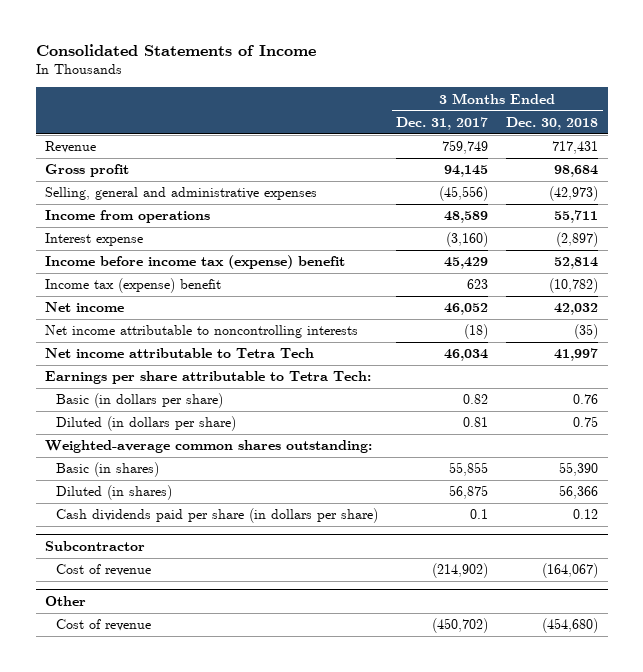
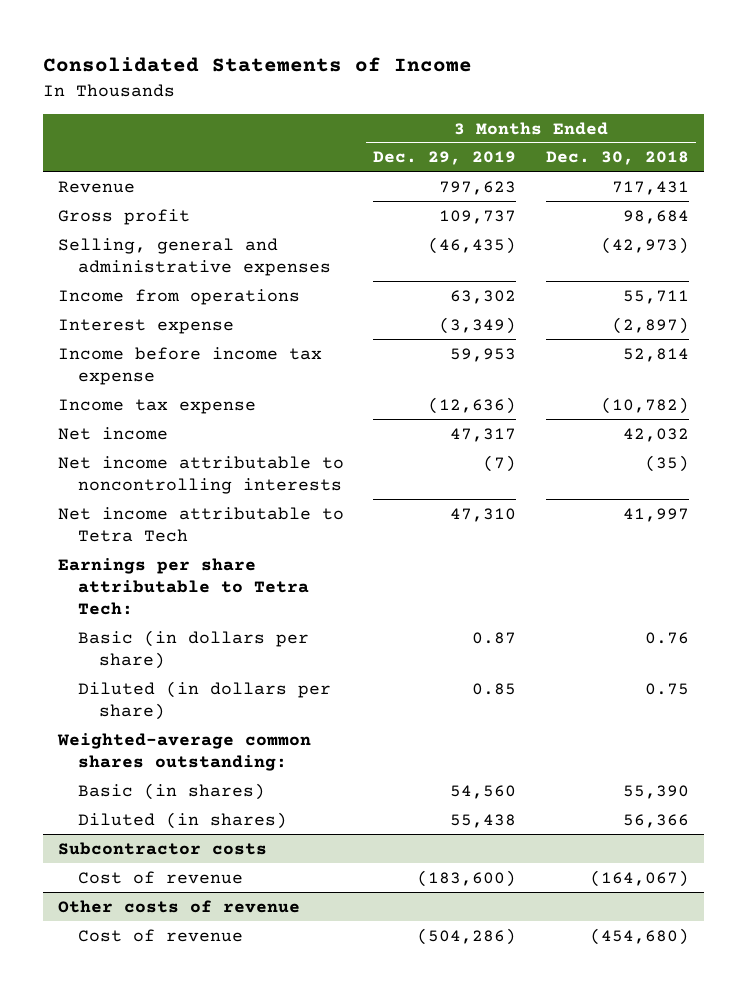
[396,116,489,130] Dec. 31, 2017 -> none
none -> [373,151,517,166] Dec. 29, 2019
[44,255,345,270] Income before income tax (expense) benefit -> [57,346,322,385] Income before income tax expense
[44,278,221,294] Income tax (expense) benefit -> [57,398,256,414] Income tax expense
[56,508,379,524] Cash dividends paid per share (in dollars per share) -> none
[44,540,145,551] Subcontractor -> [57,841,267,855] Subcontractor costs
[44,595,86,606] Other -> [57,899,300,913] Other costs of revenue

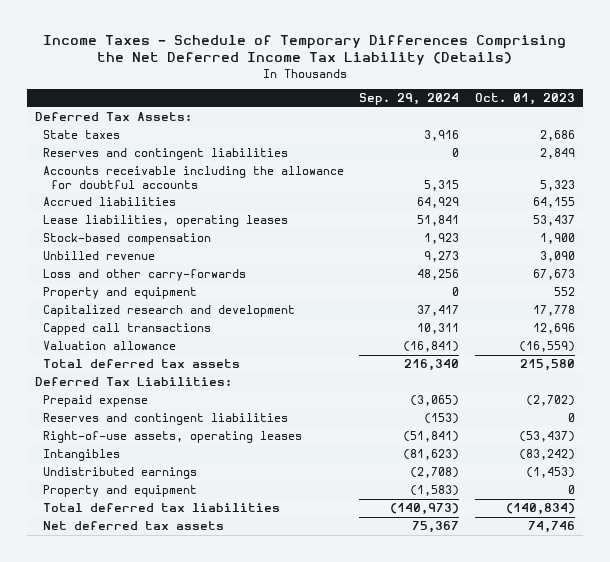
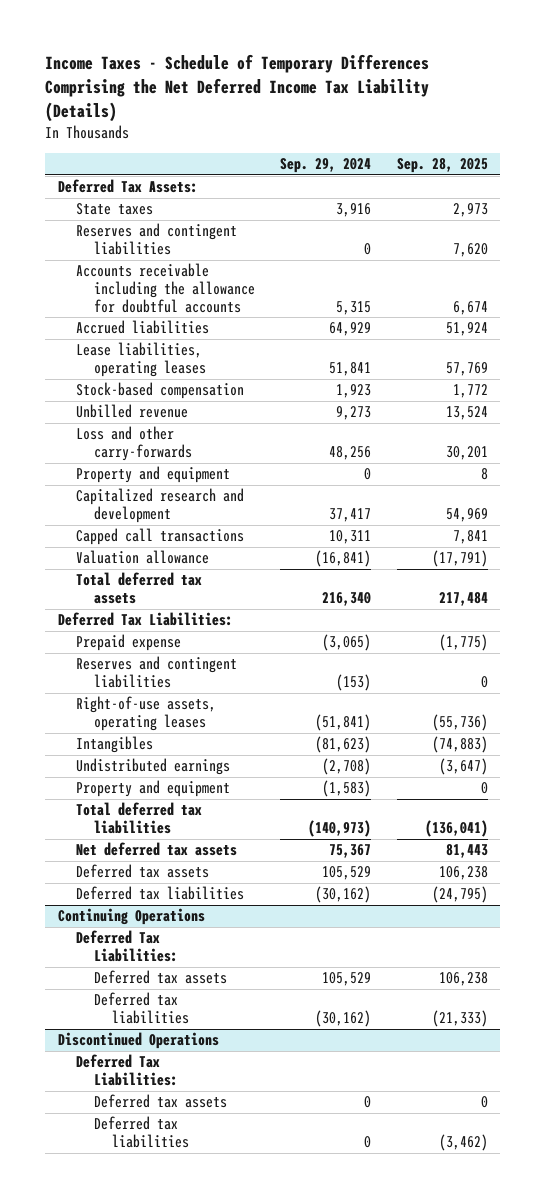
[474,93,575,106] Oct. 01, 2023 -> none
none -> [396,158,488,174] Sep. 28, 2025
none -> [76,864,210,879] Deferred tax assets
none -> [76,886,245,901] Deferred tax liabilities
none -> [57,908,205,926] Continuing Operations
none -> [76,930,179,963] Deferred Tax Liabilities:
none -> [94,970,228,985] Deferred tax assets
none -> [94,992,190,1025] Deferred tax liabilities
none -> [57,1032,219,1050] Discontinued Operations
none -> [76,1054,179,1087] Deferred Tax Liabilities:
none -> [94,1094,228,1109] Deferred tax assets
none -> [94,1116,190,1149] Deferred tax liabilities

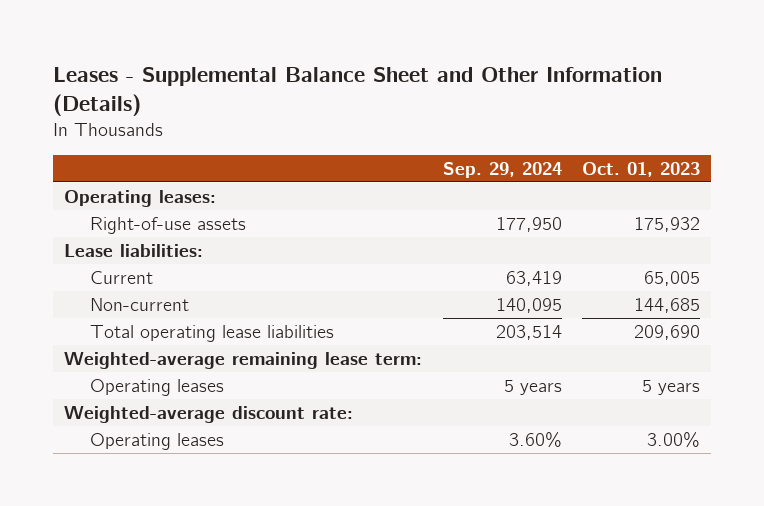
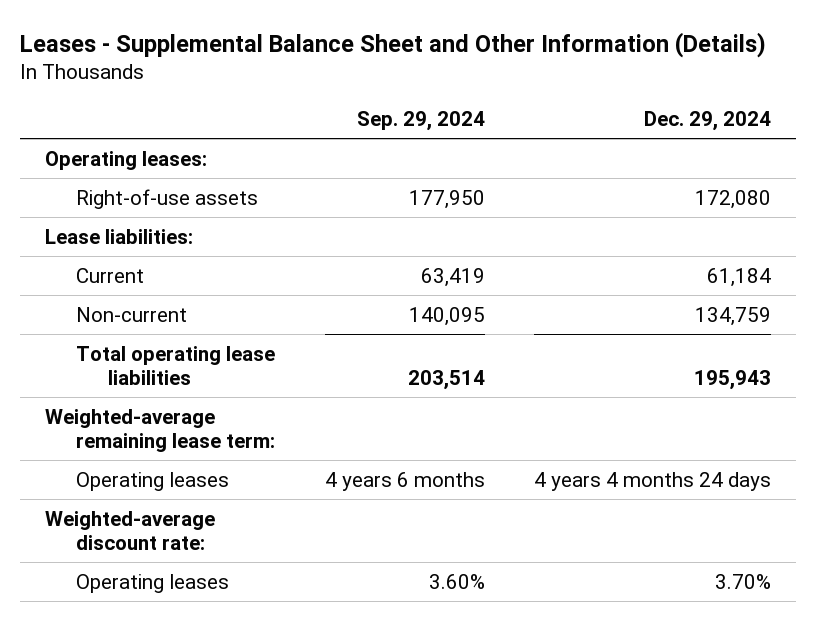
[582,161,701,177] Oct. 01, 2023 -> none
none -> [643,111,771,132] Dec. 29, 2024
[503,379,562,395] 5 years -> [324,471,485,491] 4 years 6 months

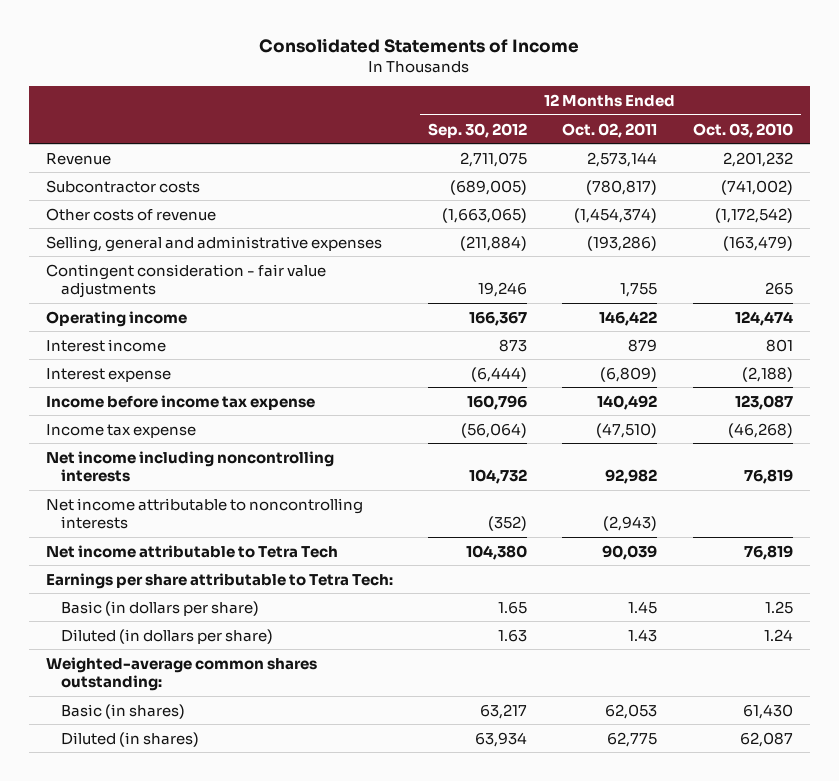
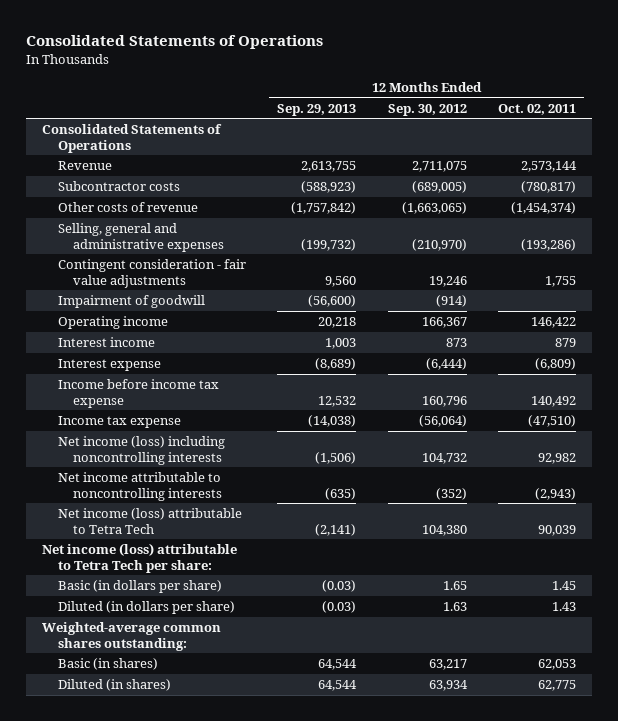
[259,37,580,53] Consolidated Statements of Income -> [26,35,324,50] Consolidated Statements of Operations
[692,122,793,138] Oct. 03, 2010 -> none
none -> [277,103,357,116] Sep. 29, 2013
none -> [41,124,222,153] Consolidated Statements of Operations
[460,235,528,251] (211,884) -> [411,238,467,251] (210,970)
none -> [57,295,205,309] Impairment of goodwill
[46,450,335,483] Net income including noncontrolling interests -> [57,436,225,465] Net income (loss) including noncontrolling interests
[46,544,339,558] Net income attributable to Tetra Tech -> [57,508,242,534] Net income (loss) attributable to Tetra Tech
[46,572,394,589] Earnings per share attributable to Tetra Tech: -> [41,543,237,573] Net income (loss) attributable to Tetra Tech per share:

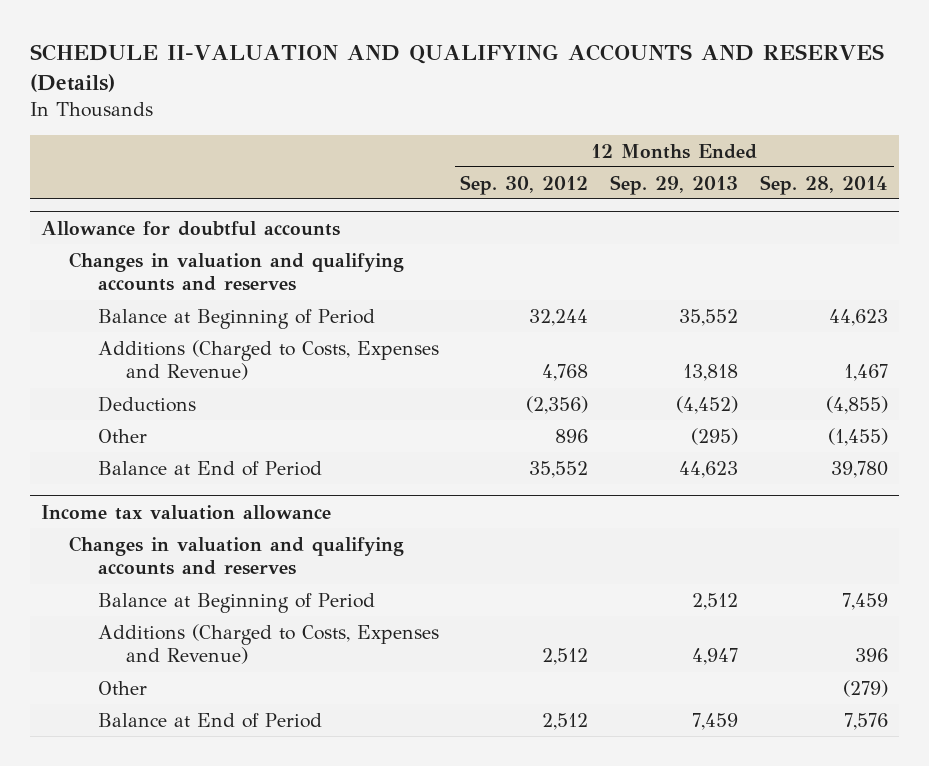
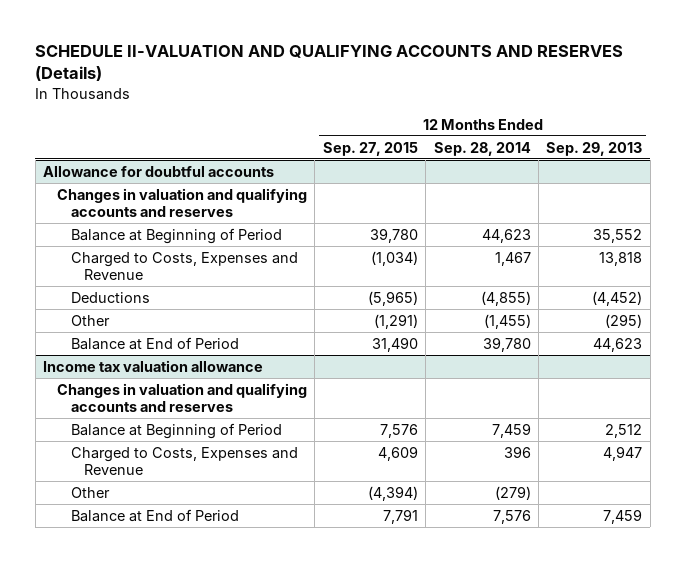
[460,174,589,195] Sep. 30, 2012 -> none
none -> [322,141,418,156] Sep. 27, 2015
[97,339,439,381] Additions (Charged to Costs, Expenses and Revenue) -> [70,251,298,280] Charged to Costs, Expenses and Revenue
[97,623,439,665] Additions (Charged to Costs, Expenses and Revenue) -> [70,446,298,475] Charged to Costs, Expenses and Revenue

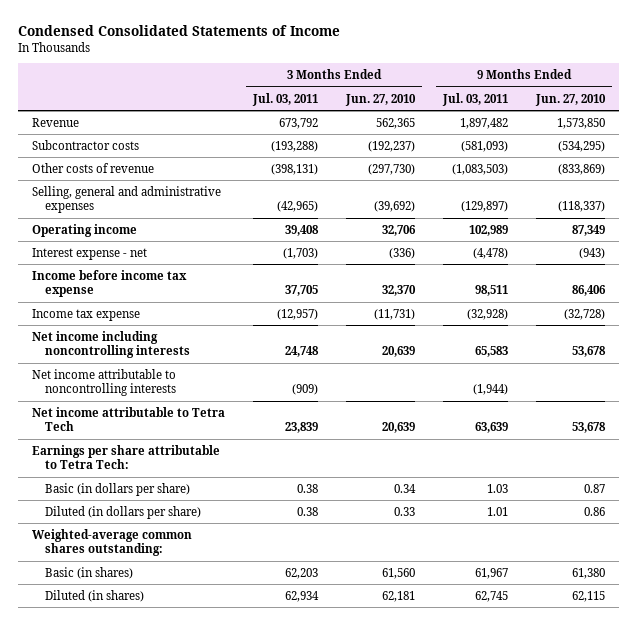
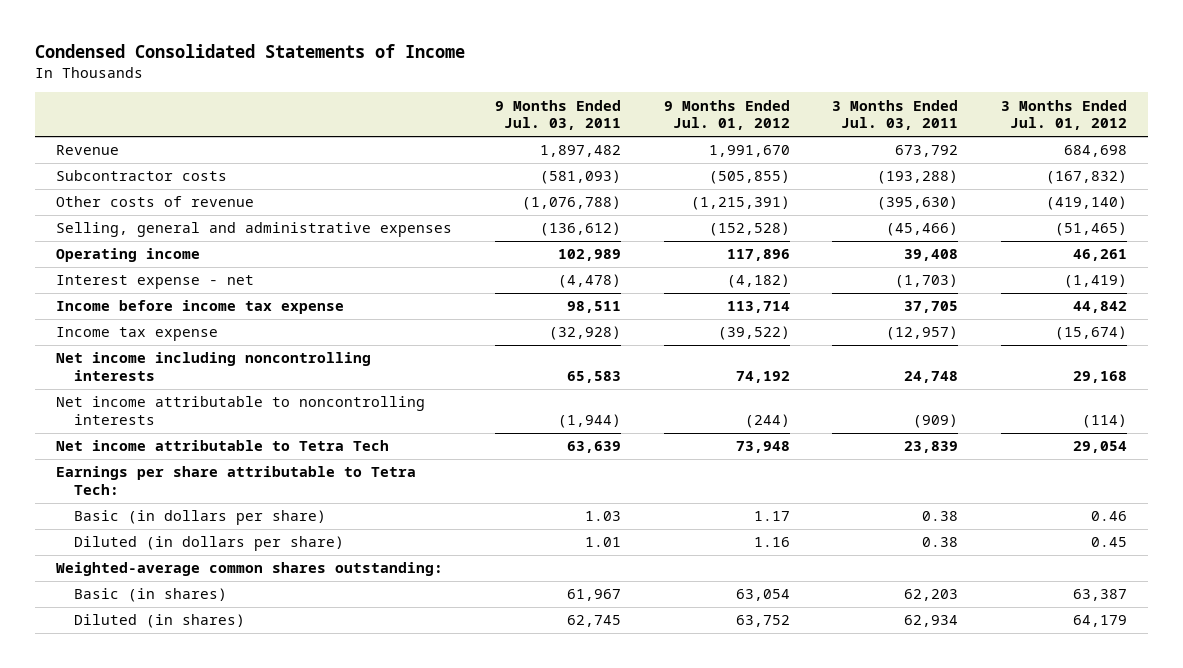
[344,93,416,106] Jun. 27, 2010 -> none
[534,93,606,106] Jun. 27, 2010 -> none
none -> [663,99,790,131] 9 Months Ended Jul. 01, 2012
none -> [1000,99,1127,131] 3 Months Ended Jul. 01, 2012
[270,163,318,175] (398,131) -> [877,196,959,211] (395,630)
[451,163,508,175] (1,083,503) -> [521,196,621,211] (1,076,788)
[276,201,318,213] (42,965) -> [886,222,959,237] (45,466)
[460,201,508,213] (129,897) -> [539,222,621,237] (136,612)

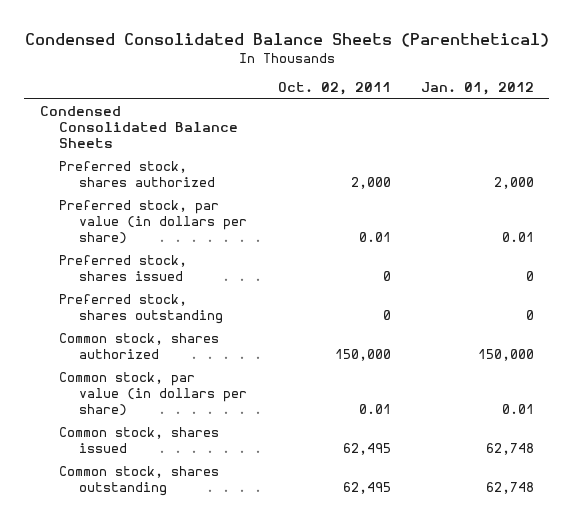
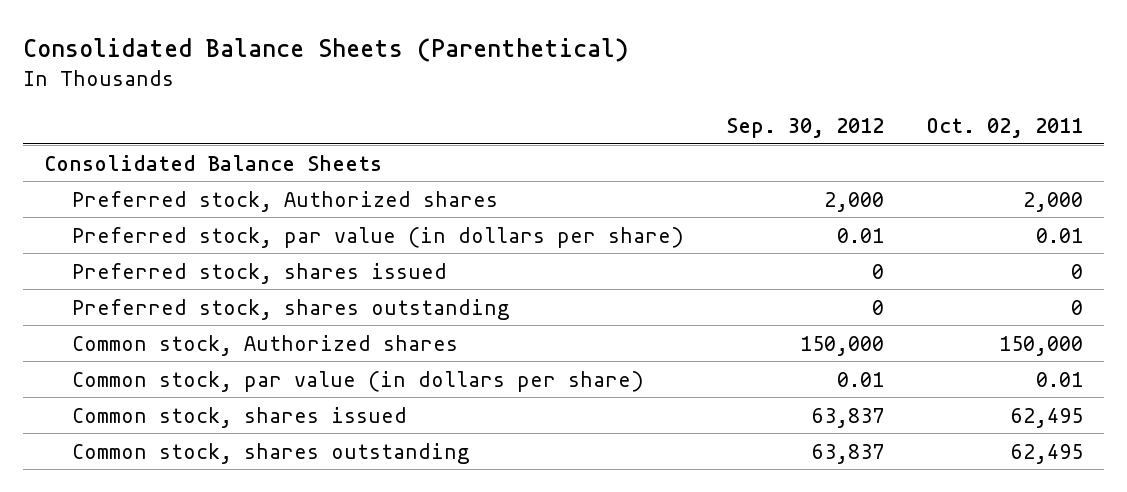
[24,32,549,47] Condensed Consolidated Balance Sheets (Parenthetical) -> [23,37,630,62] Consolidated Balance Sheets (Parenthetical)
[420,82,534,96] Jan. 01, 2012 -> none
none -> [725,117,884,138] Sep. 30, 2012
[39,106,239,149] Condensed Consolidated Balance Sheets -> [44,154,383,171] Consolidated Balance Sheets
[59,161,216,188] Preferred stock, shares authorized -> [71,190,498,212] Preferred stock, Authorized shares
[59,333,220,360] Common stock, shares authorized -> [71,334,458,356] Common stock, Authorized shares

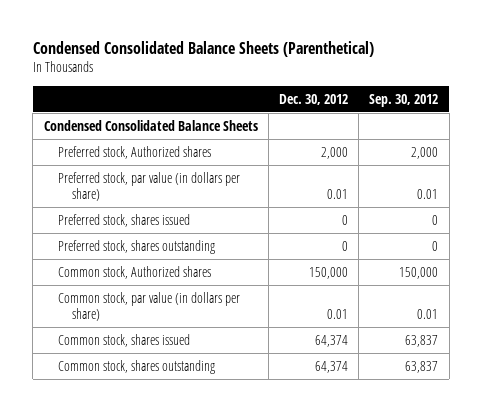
[23,37,630,62] Consolidated Balance Sheets (Parenthetical) -> [32,40,374,57] Condensed Consolidated Balance Sheets (Parenthetical)
[925,117,1083,138] Oct. 02, 2011 -> none
none -> [278,93,348,105] Dec. 30, 2012
[44,154,383,171] Consolidated Balance Sheets -> [43,119,258,131] Condensed Consolidated Balance Sheets

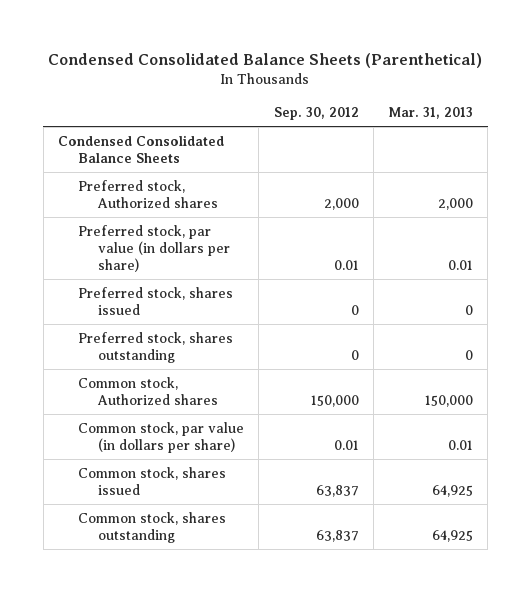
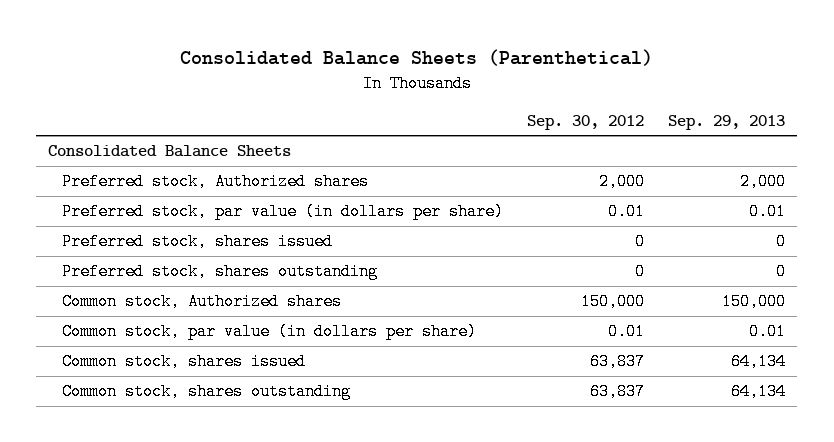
[48,52,483,68] Condensed Consolidated Balance Sheets (Parenthetical) -> [179,48,653,66] Consolidated Balance Sheets (Parenthetical)
[387,106,473,119] Mar. 31, 2013 -> none
none -> [668,115,786,131] Sep. 29, 2013
[57,134,224,163] Condensed Consolidated Balance Sheets -> [48,145,292,158] Consolidated Balance Sheets

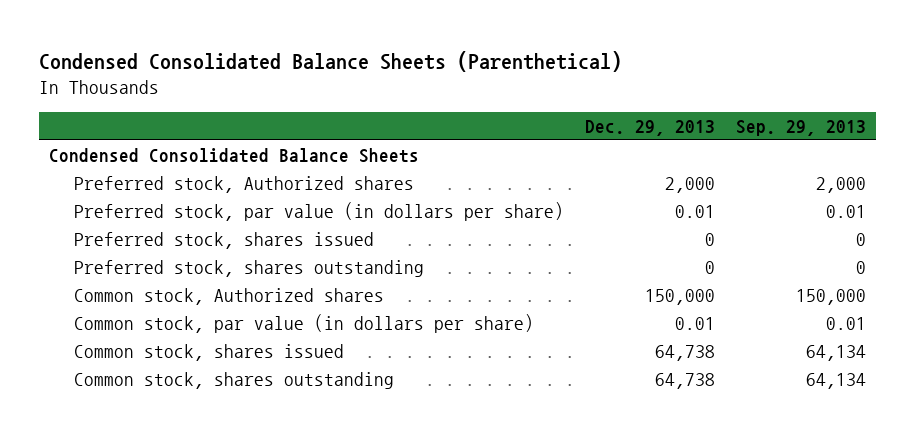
[179,48,653,66] Consolidated Balance Sheets (Parenthetical) -> [38,51,622,73] Condensed Consolidated Balance Sheets (Parenthetical)
[527,115,645,131] Sep. 30, 2012 -> none
none -> [585,120,716,137] Dec. 29, 2013
[48,145,292,158] Consolidated Balance Sheets -> [49,147,420,163] Condensed Consolidated Balance Sheets

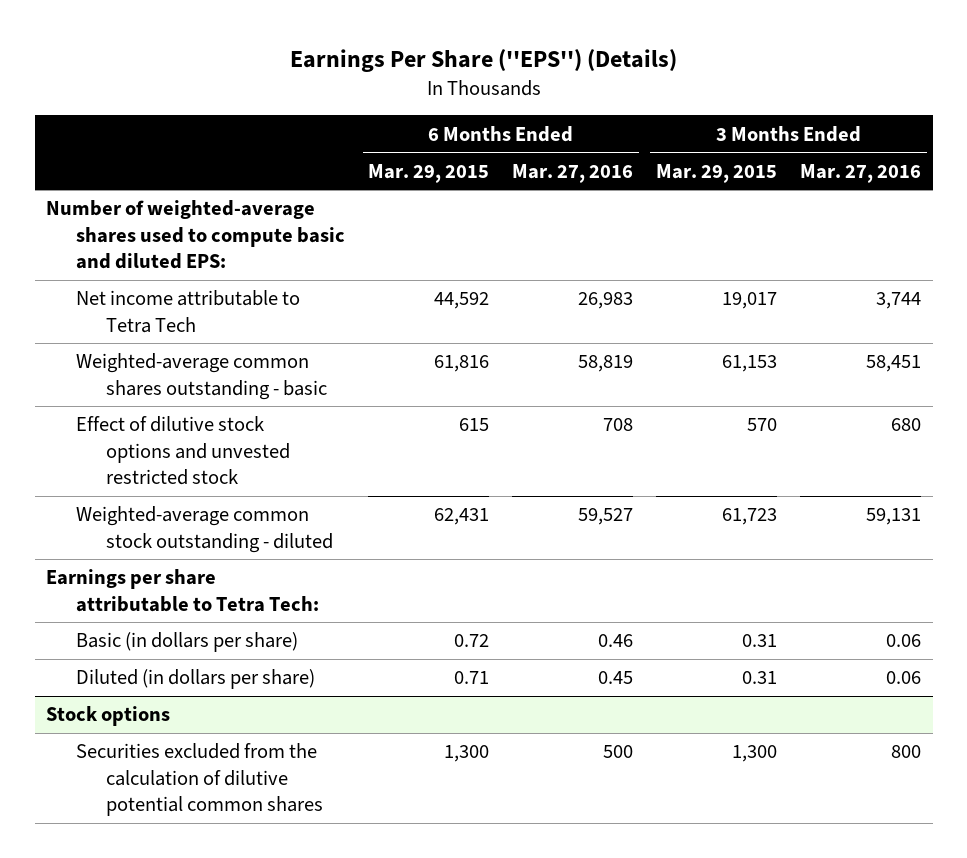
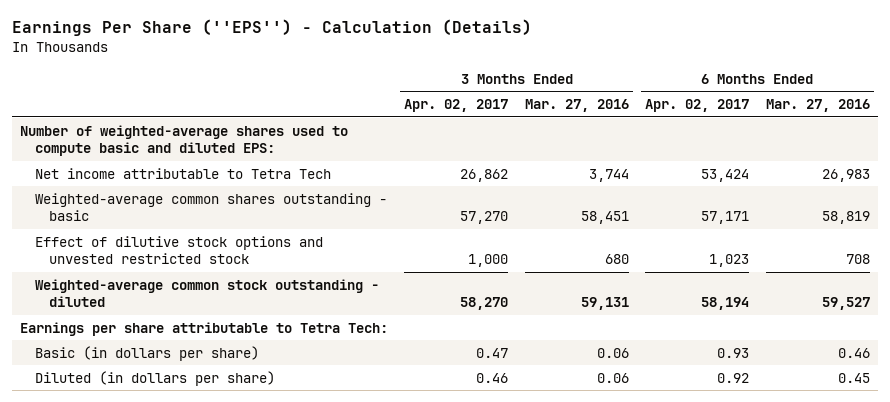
[289,48,677,72] Earnings Per Share (''EPS'') (Details) -> [11,19,532,37] Earnings Per Share (''EPS'') - Calculation (Details)
[368,163,490,183] Mar. 29, 2015 -> none
[656,163,778,183] Mar. 29, 2015 -> none
none -> [404,98,509,112] Apr. 02, 2017
none -> [645,98,750,112] Apr. 02, 2017
[46,706,171,727] Stock options -> none
[76,743,324,817] Securities excluded from the calculation of dilutive potential common shares -> none

